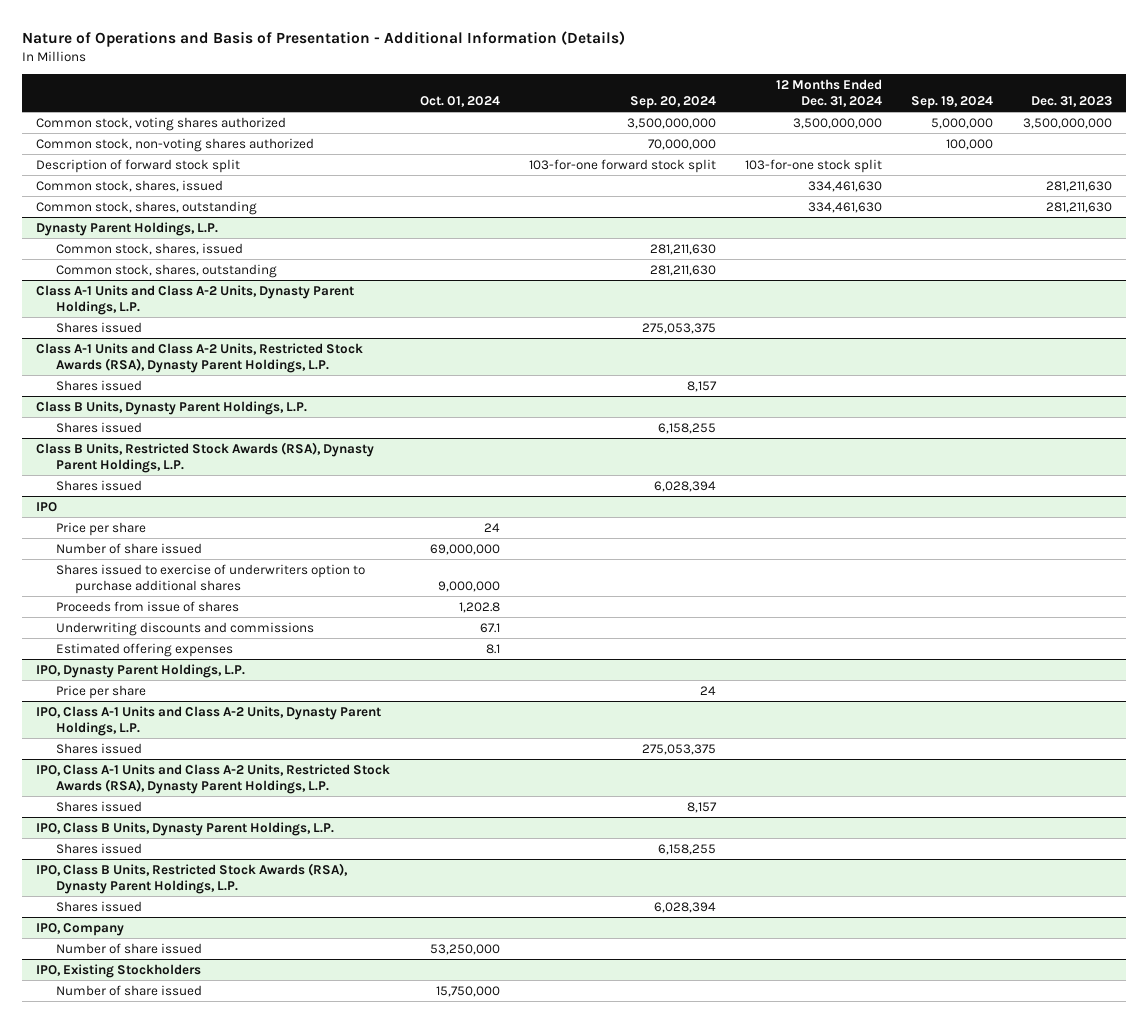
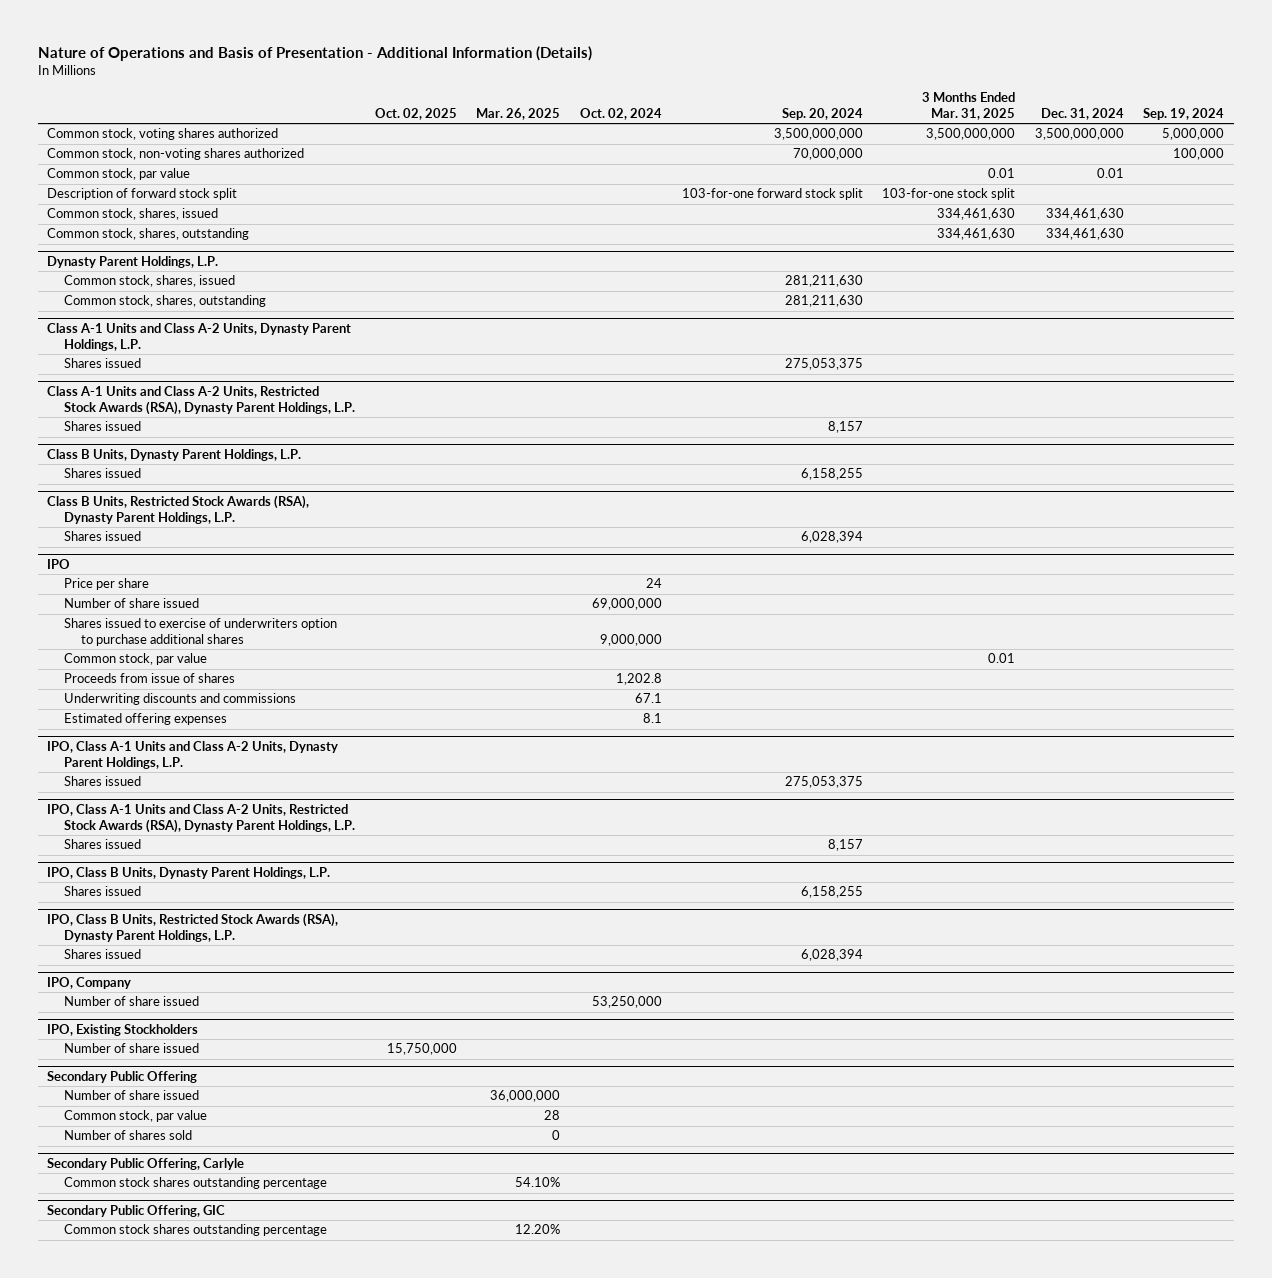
[419,96,500,108] Oct. 01, 2024 -> none
[776,78,883,108] 12 Months Ended Dec. 31, 2024 -> none
[1030,96,1112,108] Dec. 31, 2023 -> none
none -> [374,108,457,121] Oct. 02, 2025
none -> [476,108,561,121] Mar. 26, 2025
none -> [579,108,662,121] Oct. 02, 2024
none -> [922,92,1016,121] 3 Months Ended Mar. 31, 2025
none -> [1040,108,1124,121] Dec. 31, 2024
none -> [47,168,191,181] Common stock, par value
none -> [64,653,208,666] Common stock, par value
[36,663,246,678] IPO, Dynasty Parent Holdings, L.P. -> none
[55,684,146,699] Price per share -> none
none -> [47,1071,198,1084] Secondary Public Offering
none -> [64,1090,200,1101] Number of share issued
none -> [64,1110,208,1123] Common stock, par value
none -> [64,1130,193,1141] Number of shares sold
none -> [47,1158,245,1171] Secondary Public Offering, Carlyle
none -> [64,1177,328,1190] Common stock shares outstanding percentage
none -> [47,1205,226,1218] Secondary Public Offering, GIC
none -> [64,1224,328,1237] Common stock shares outstanding percentage

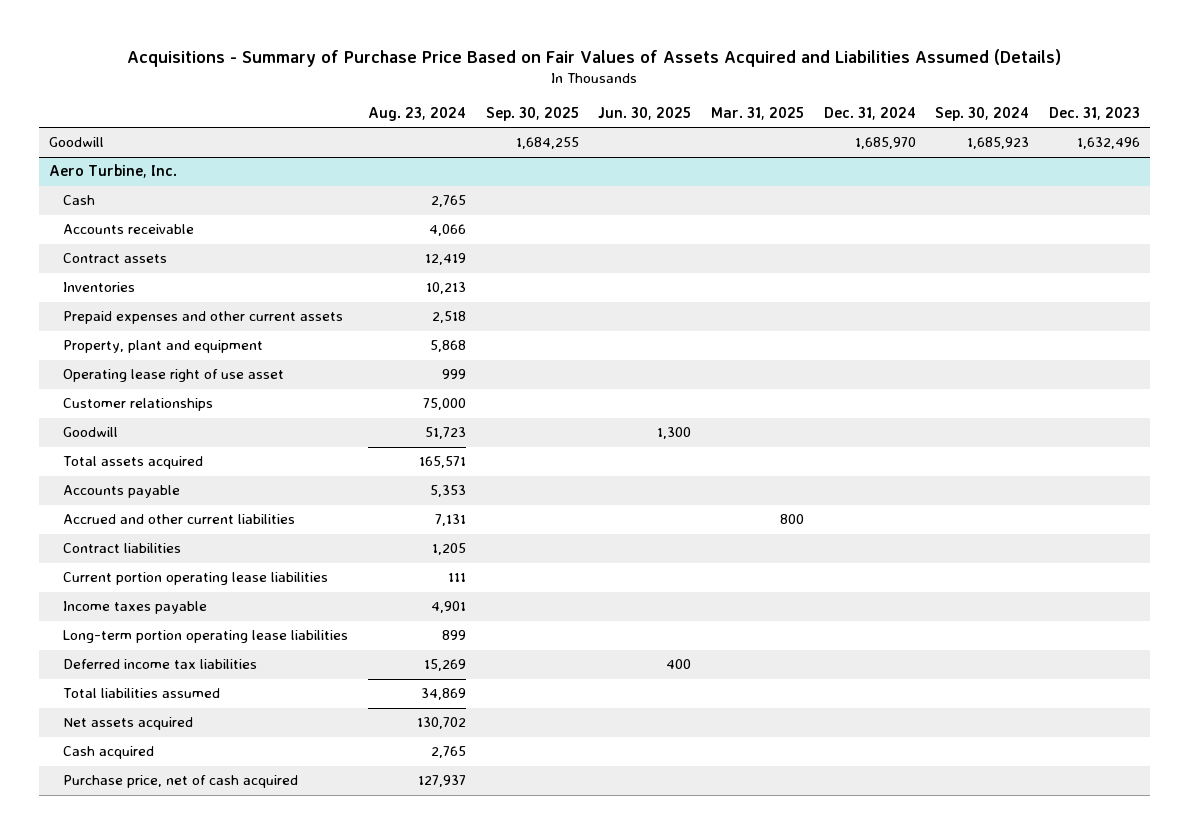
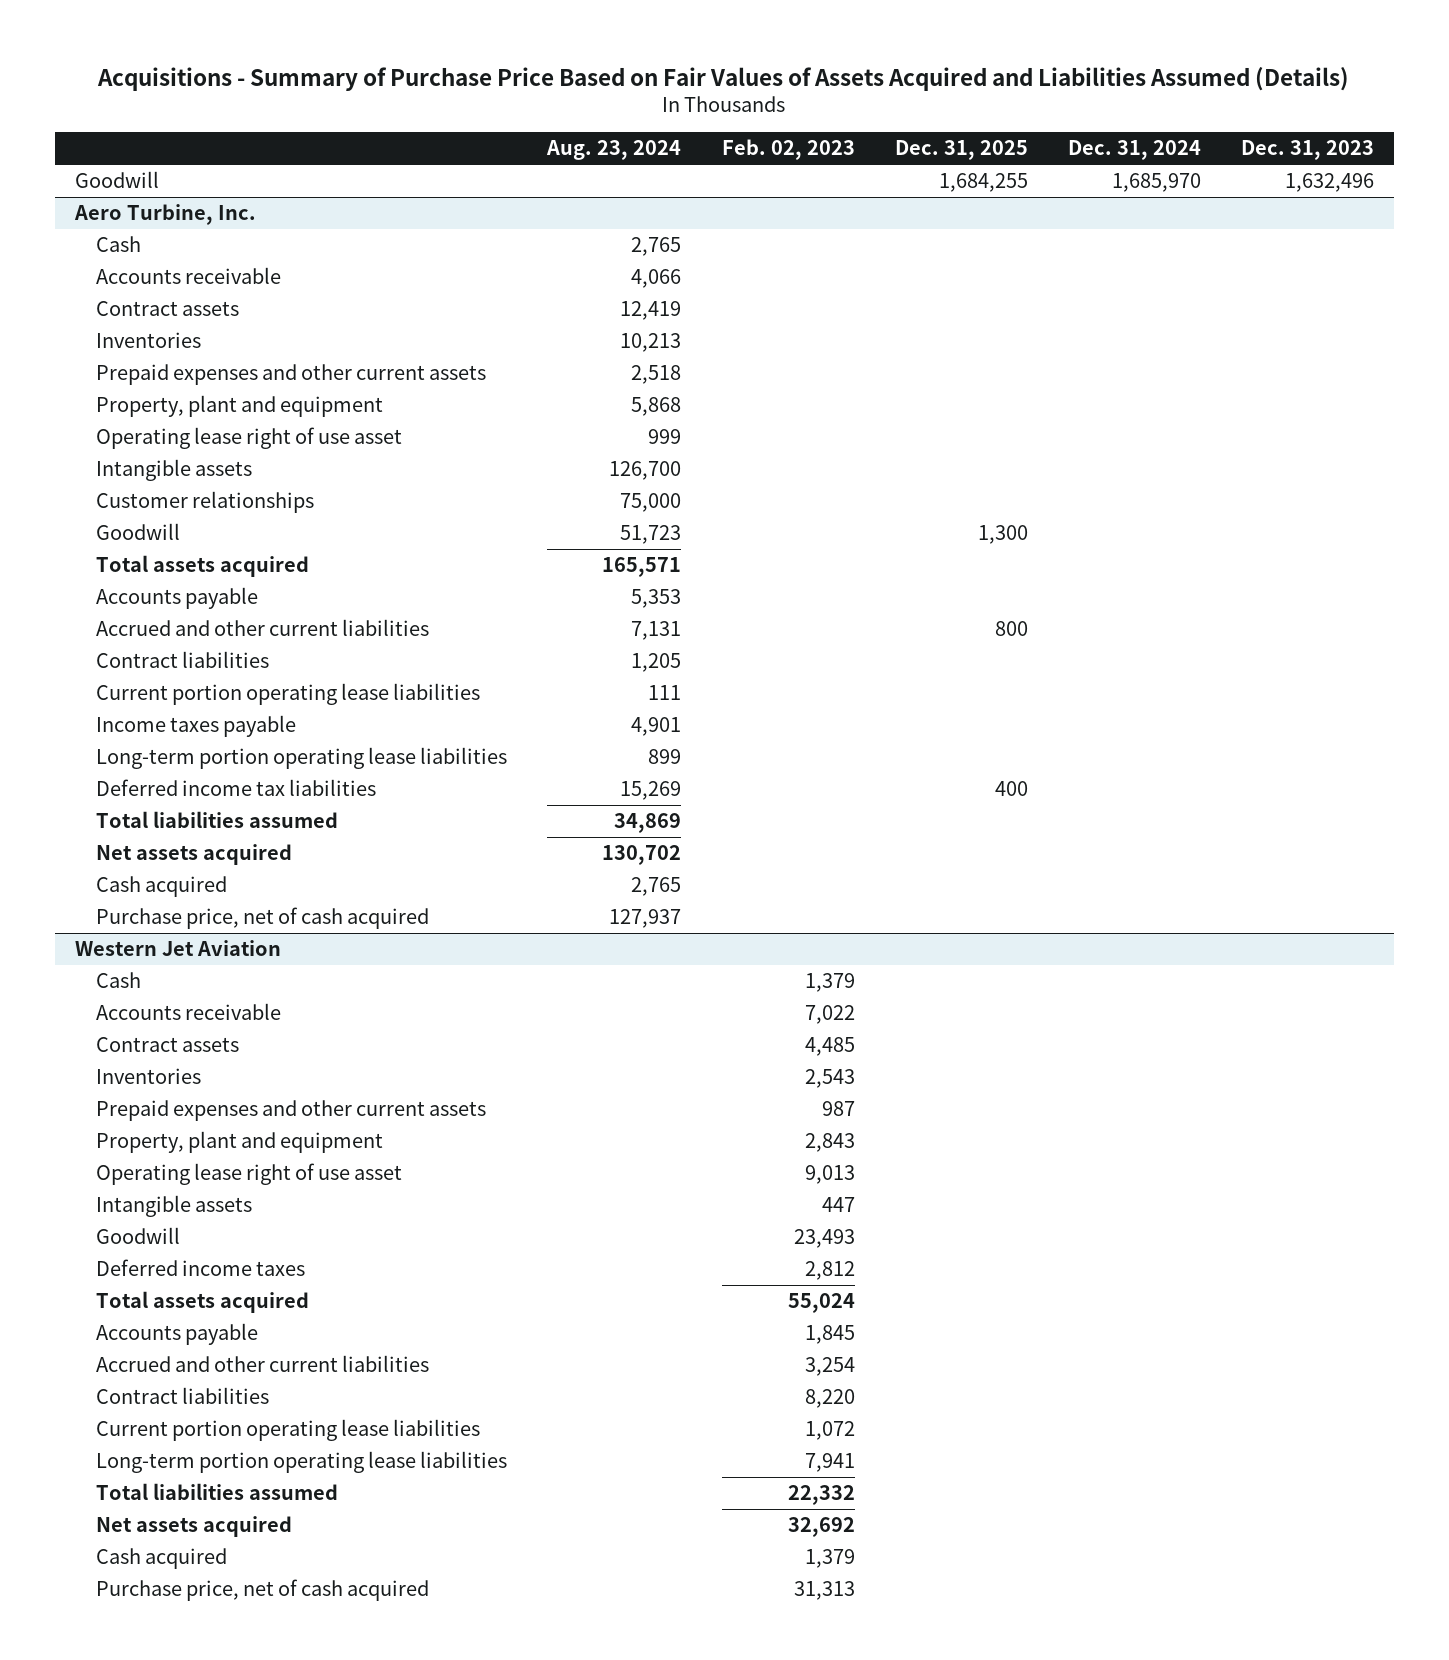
[485,107,579,122] Sep. 30, 2025 -> none
[598,107,692,121] Jun. 30, 2025 -> none
[710,107,804,121] Mar. 31, 2025 -> none
[935,107,1030,122] Sep. 30, 2024 -> none
none -> [721,139,855,161] Feb. 02, 2023
none -> [894,140,1028,161] Dec. 31, 2025
none -> [96,459,253,482] Intangible assets
none -> [74,940,281,957] Western Jet Aviation
none -> [96,972,142,989] Cash
none -> [96,1003,282,1021] Accounts receivable
none -> [96,1037,240,1053] Contract assets
none -> [96,1068,202,1085] Inventories
none -> [96,1100,487,1122] Prepaid expenses and other current assets
none -> [96,1131,384,1154] Property, plant and equipment
none -> [96,1163,403,1186] Operating lease right of use asset
none -> [96,1195,253,1218] Intangible assets
none -> [96,1227,181,1245] Goodwill
none -> [96,1259,306,1277] Deferred income taxes
none -> [96,1291,310,1314] Total assets acquired
none -> [96,1323,259,1346] Accounts payable
none -> [96,1355,430,1373] Accrued and other current liabilities
none -> [96,1387,270,1405] Contract liabilities
none -> [96,1419,481,1442] Current portion operating lease liabilities
none -> [96,1451,508,1474] Long-term portion operating lease liabilities
none -> [96,1483,339,1501] Total liabilities assumed
none -> [96,1516,293,1538] Net assets acquired
none -> [96,1548,228,1570] Cash acquired
none -> [96,1579,430,1602] Purchase price, net of cash acquired

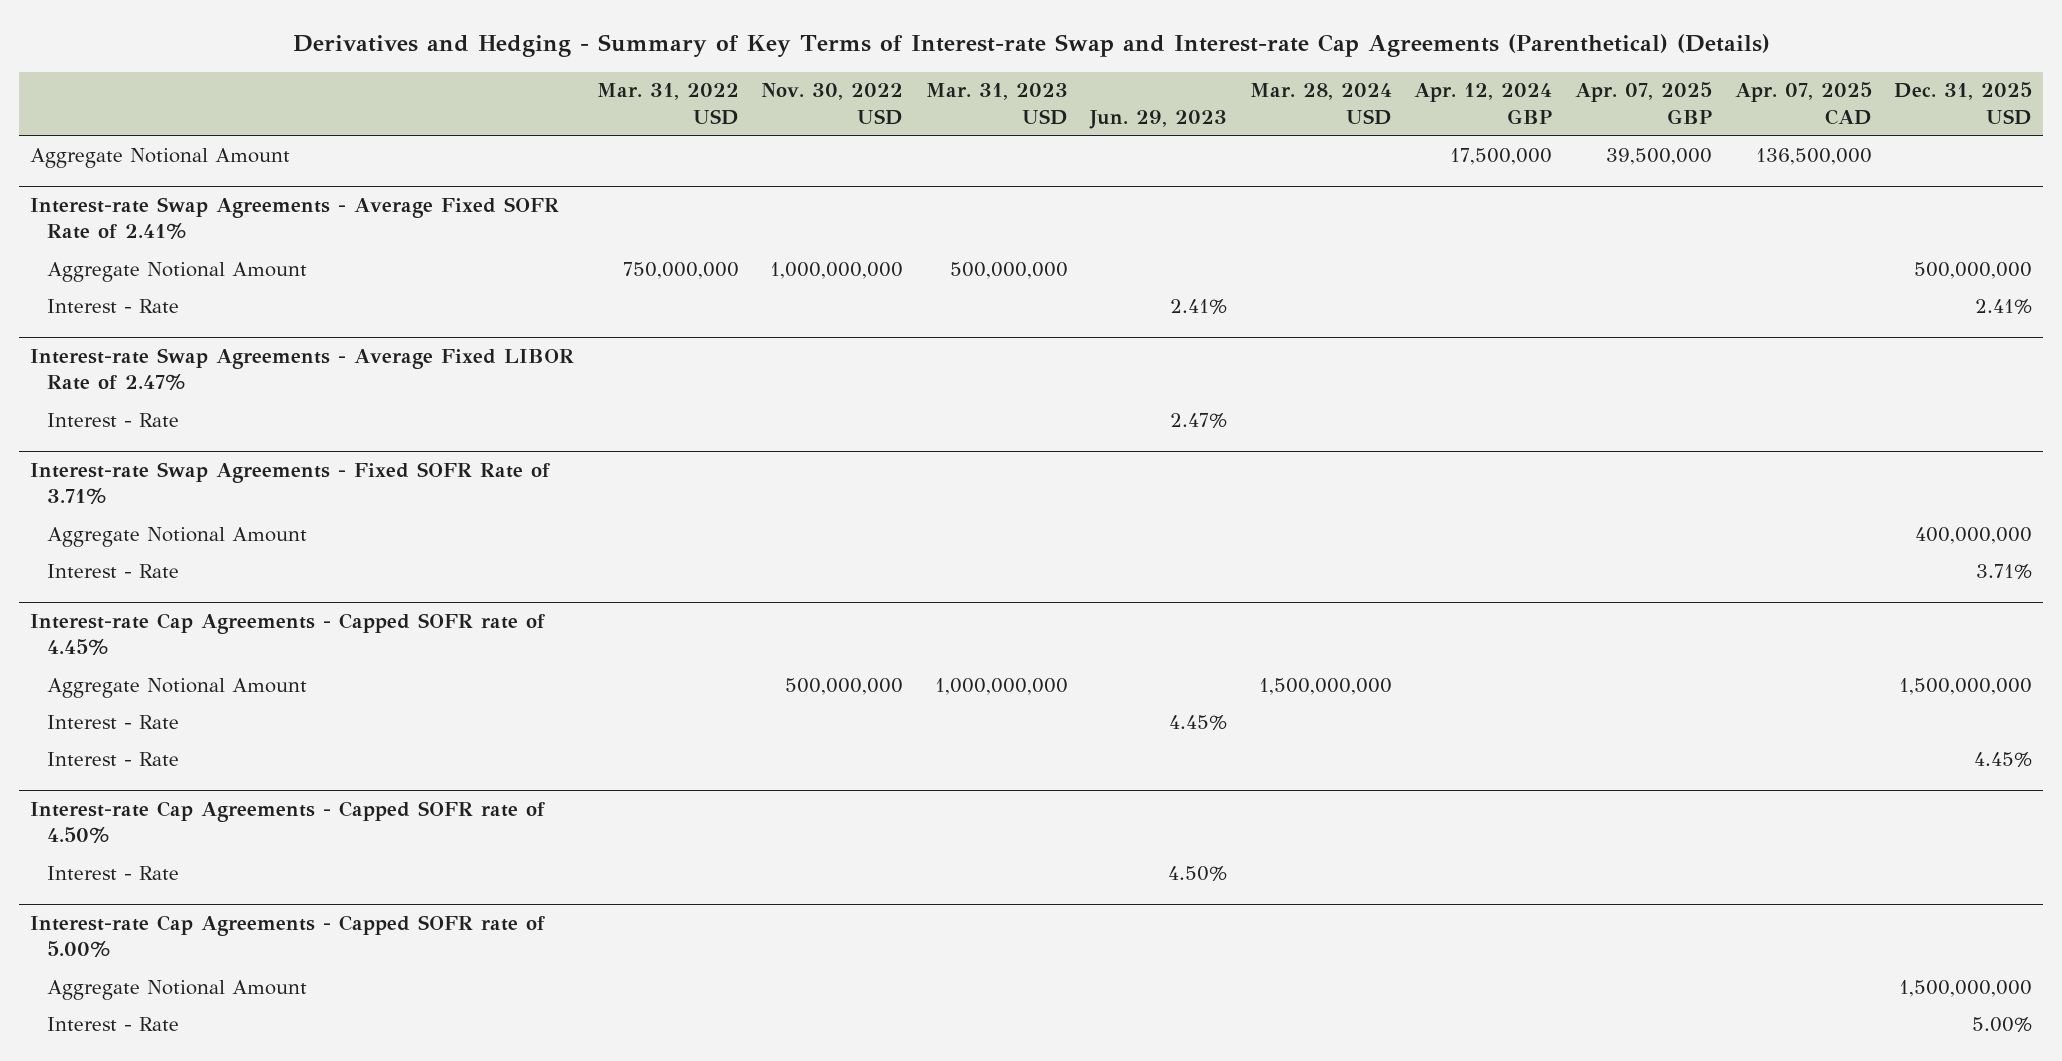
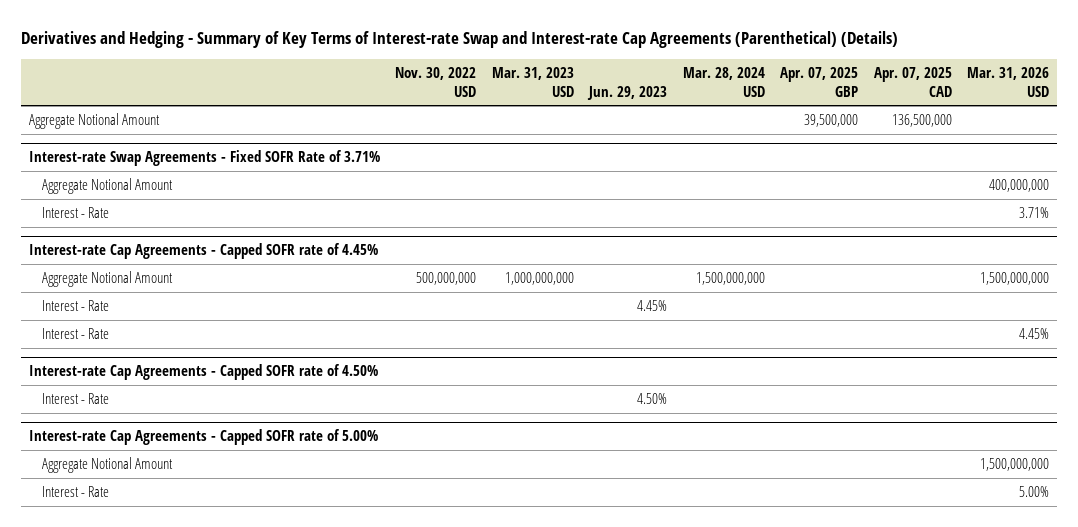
[596,83,739,125] Mar. 31, 2022 USD -> none
[1414,83,1553,124] Apr. 12, 2024 GBP -> none
[1894,82,2033,125] Dec. 31, 2025 USD -> none
none -> [967,67,1050,97] Mar. 31, 2026 USD
[30,196,560,240] Interest-rate Swap Agreements - Average Fixed SOFR Rate of 2.41% -> none
[46,261,307,282] Aggregate Notional Amount -> none
[46,298,179,313] Interest - Rate -> none
[30,347,575,391] Interest-rate Swap Agreements - Average Fixed LIBOR Rate of 2.47% -> none
[46,412,179,427] Interest - Rate -> none

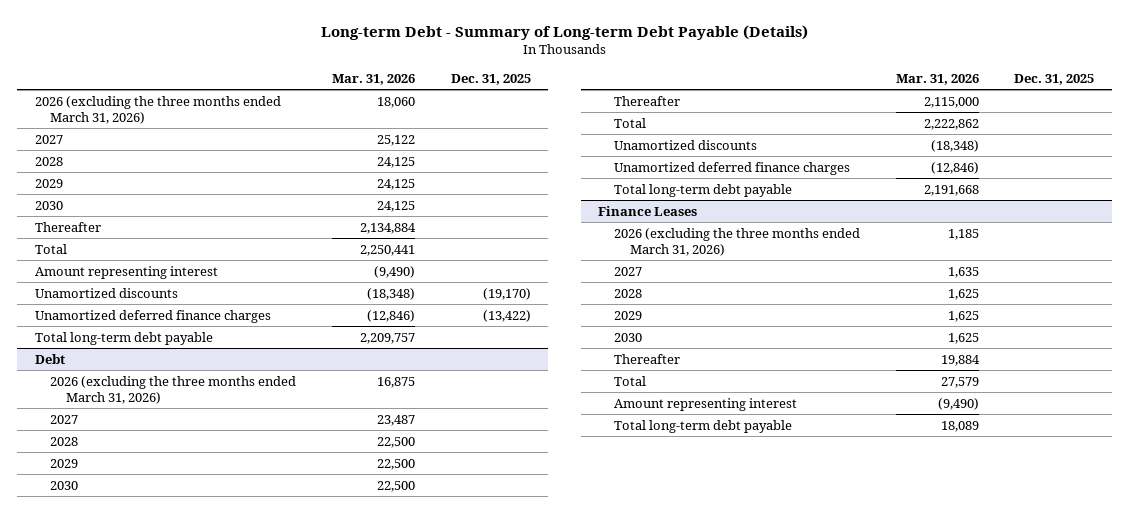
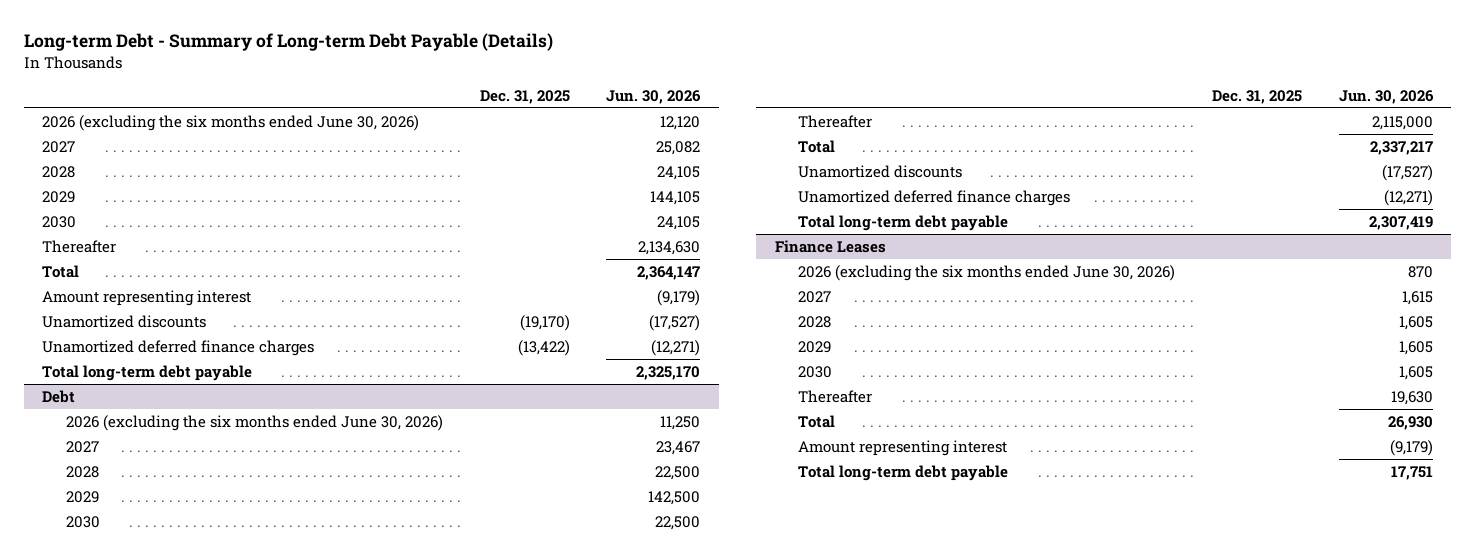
[332,73,416,85] Mar. 31, 2026 -> none
none -> [606,89,702,104] Jun. 30, 2026
[34,95,281,124] 2026 (excluding the three months ended March 31, 2026) -> [42,115,420,132] 2026 (excluding the six months ended June 30, 2026)
[50,375,297,404] 2026 (excluding the three months ended March 31, 2026) -> [65,415,443,432] 2026 (excluding the six months ended June 30, 2026)
[614,227,861,256] 2026 (excluding the three months ended March 31, 2026) -> [798,265,1176,282] 2026 (excluding the six months ended June 30, 2026)

